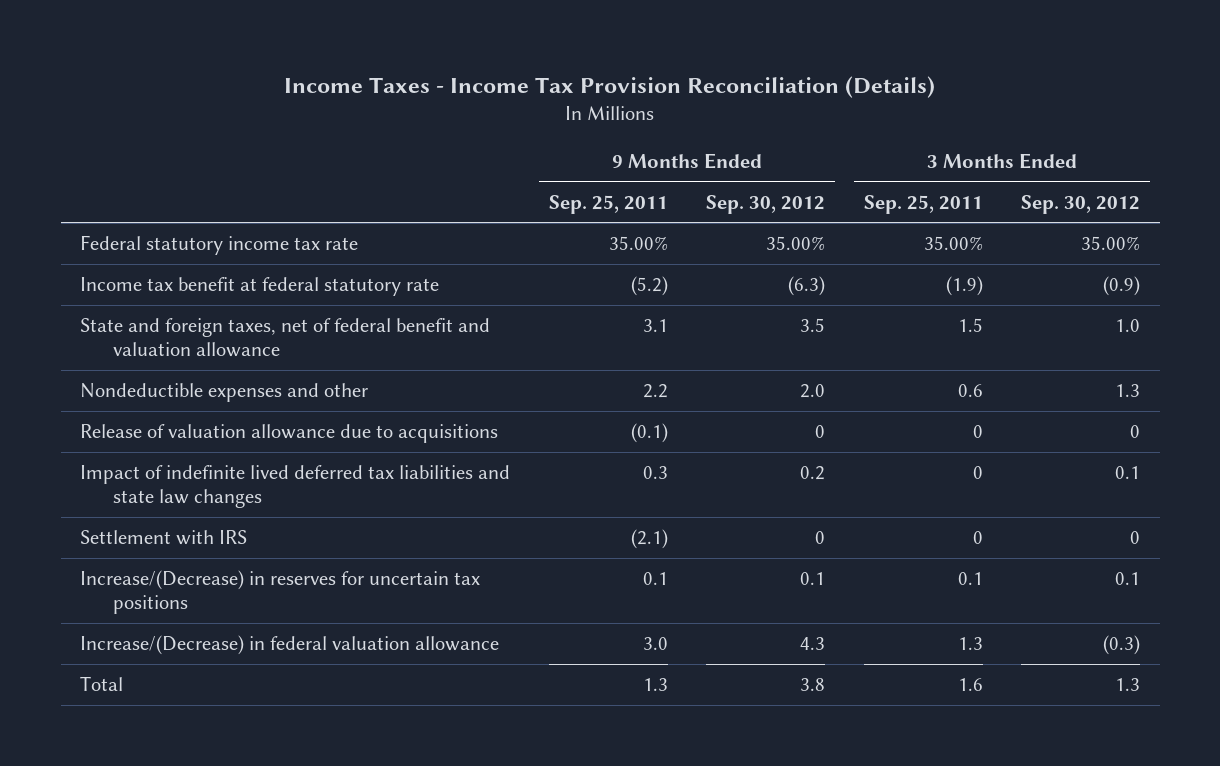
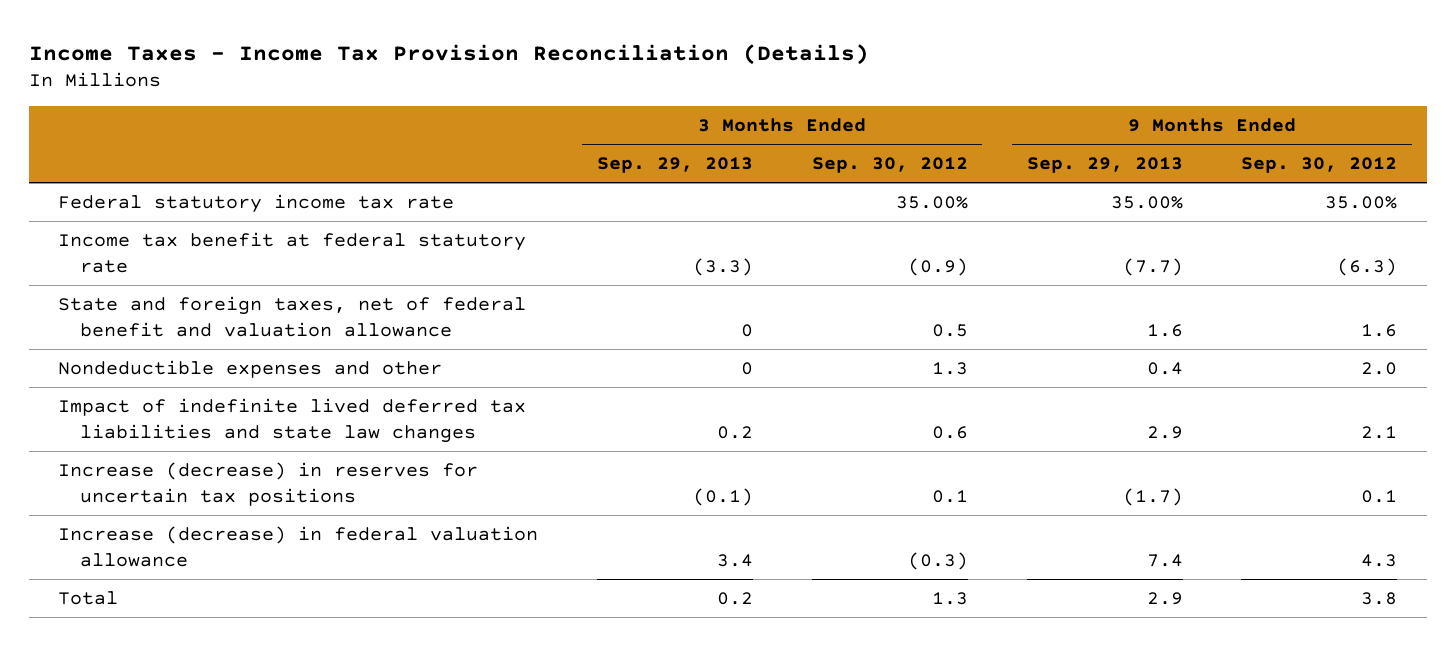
[548,194,668,214] Sep. 25, 2011 -> none
[863,194,983,214] Sep. 25, 2011 -> none
none -> [596,157,753,174] Sep. 29, 2013
none -> [1026,157,1183,174] Sep. 29, 2013
[800,317,826,332] 3.5 -> [1361,323,1398,337] 1.6
[1115,318,1141,332] 1.0 -> [931,323,968,337] 0.5
[80,423,499,443] Release of valuation allowance due to acquisitions -> none
[80,529,248,545] Settlement with IRS -> none
[800,465,826,480] 0.2 -> [1361,425,1398,439] 2.1
[1115,465,1141,479] 0.1 -> [931,425,968,439] 0.6
[80,569,481,615] Increase/(Decrease) in reserves for uncertain tax positions -> [58,461,479,506] Increase (decrease) in reserves for uncertain tax positions
[80,634,500,655] Increase/(Decrease) in federal valuation allowance -> [58,525,539,567] Increase (decrease) in federal valuation allowance

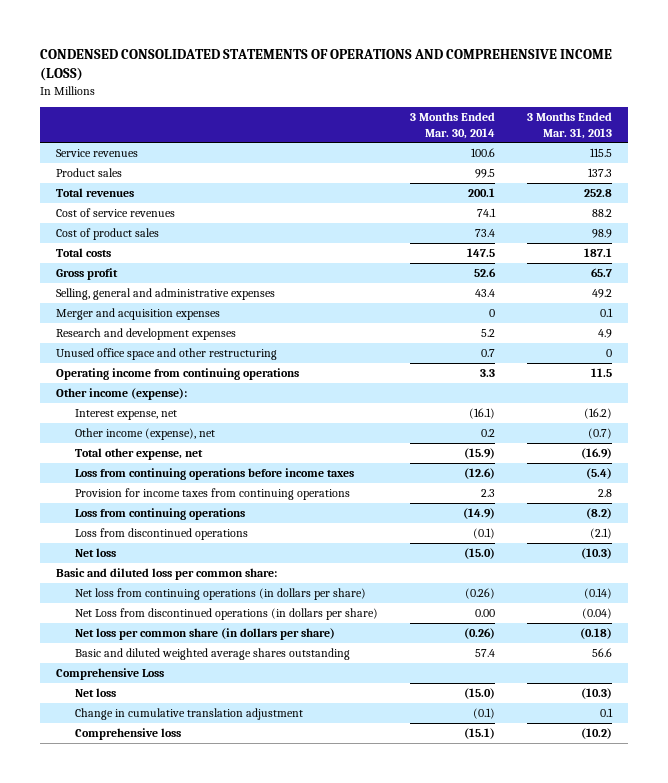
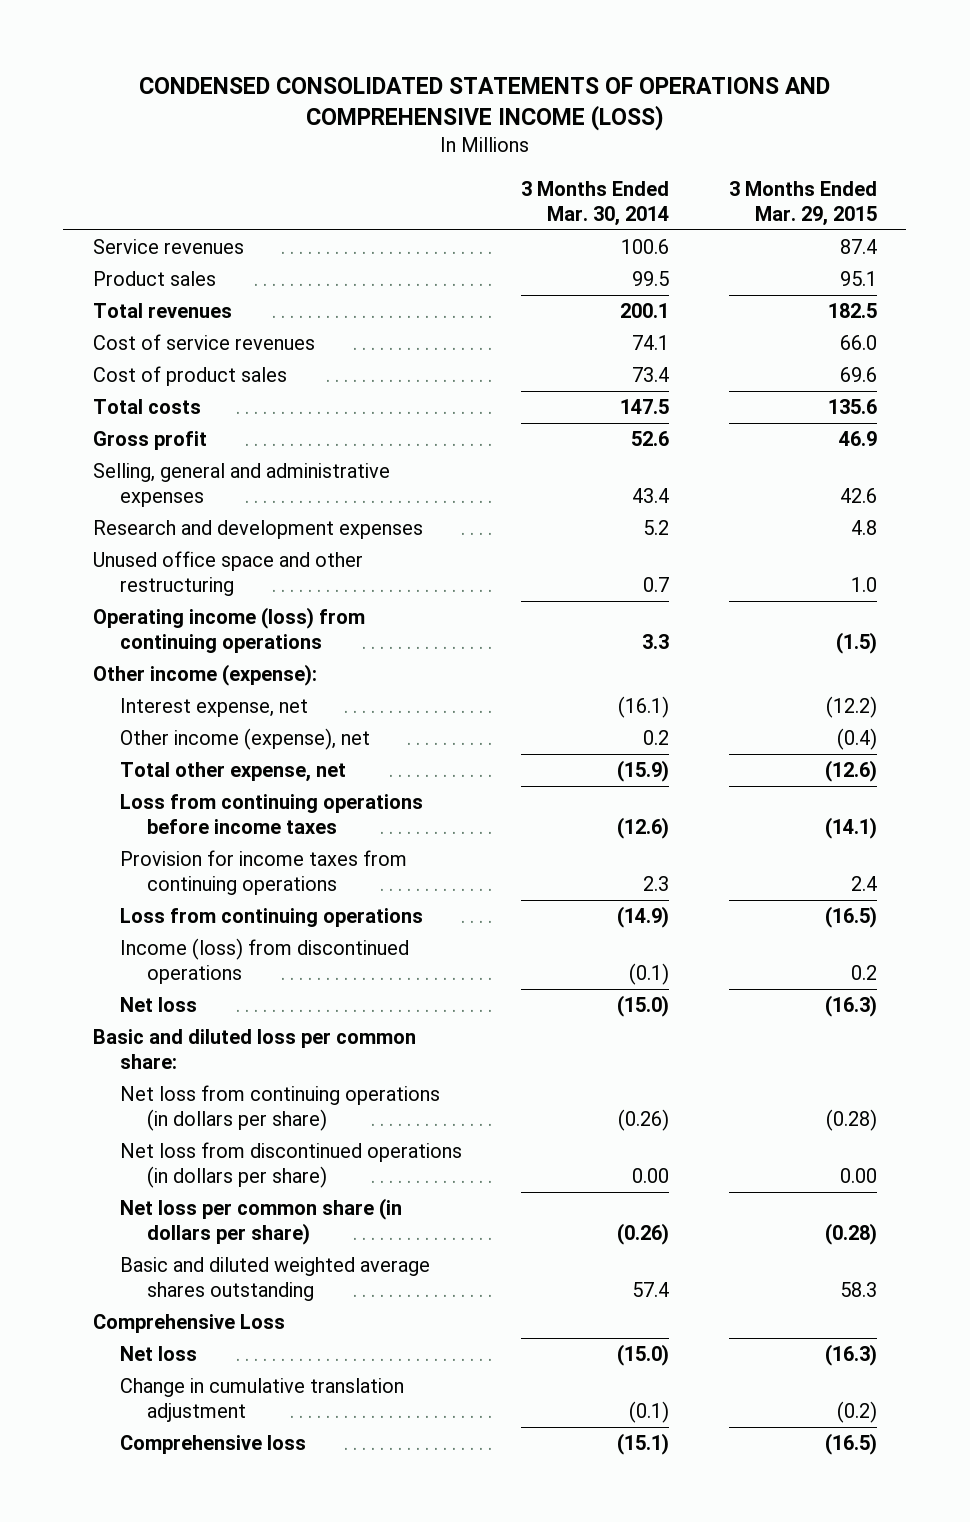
[526,111,612,139] 3 Months Ended Mar. 31, 2013 -> none
none -> [728,180,877,226] 3 Months Ended Mar. 29, 2015
[55,308,220,321] Merger and acquisition expenses -> none
[55,368,299,381] Operating income from continuing operations -> [92,607,365,654] Operating income (loss) from continuing operations
[75,528,249,541] Loss from discontinued operations -> [120,938,410,985] Income (loss) from discontinued operations
[75,608,379,621] Net Loss from discontinued operations (in dollars per share) -> [120,1142,463,1189] Net loss from discontinued operations (in dollars per share)

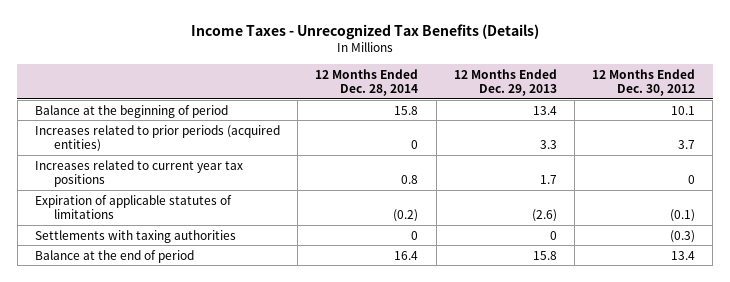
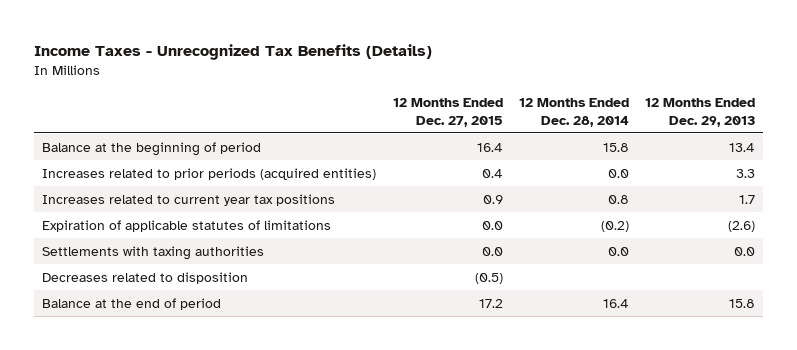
[592,68,696,97] 12 Months Ended Dec. 30, 2012 -> none
none -> [392,97,503,127] 12 Months Ended Dec. 27, 2015
[411,139,419,149] 0 -> [607,168,629,178] 0.0
[411,230,419,240] 0 -> [607,246,629,256] 0.0
[549,230,557,240] 0 -> [734,246,756,256] 0.0
none -> [42,271,249,284] Decreases related to disposition

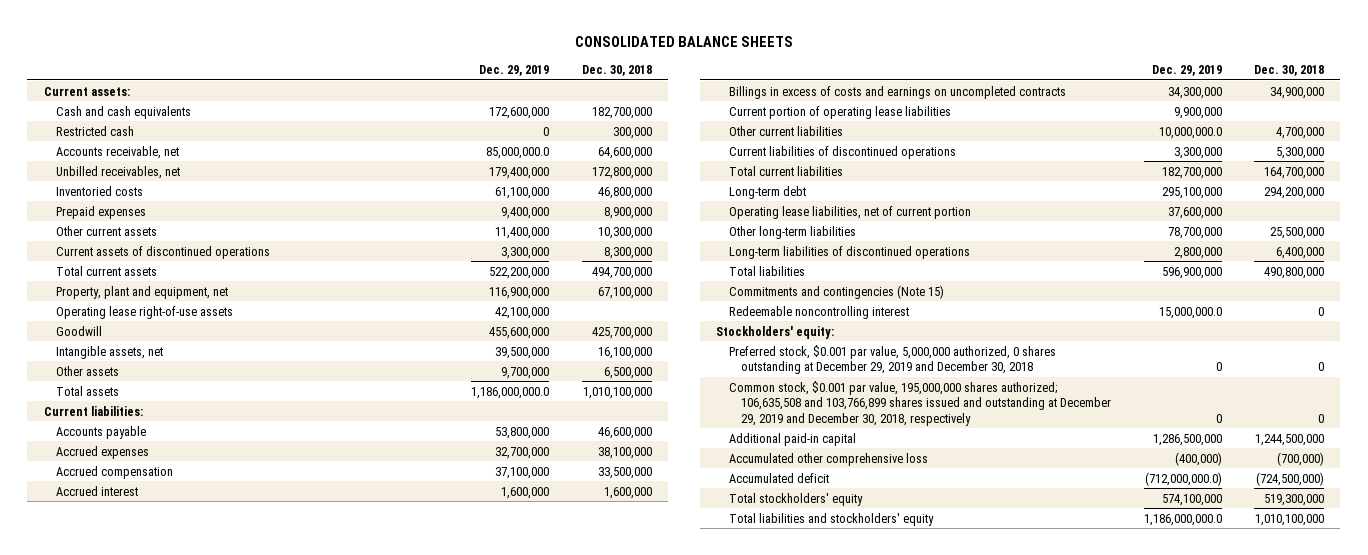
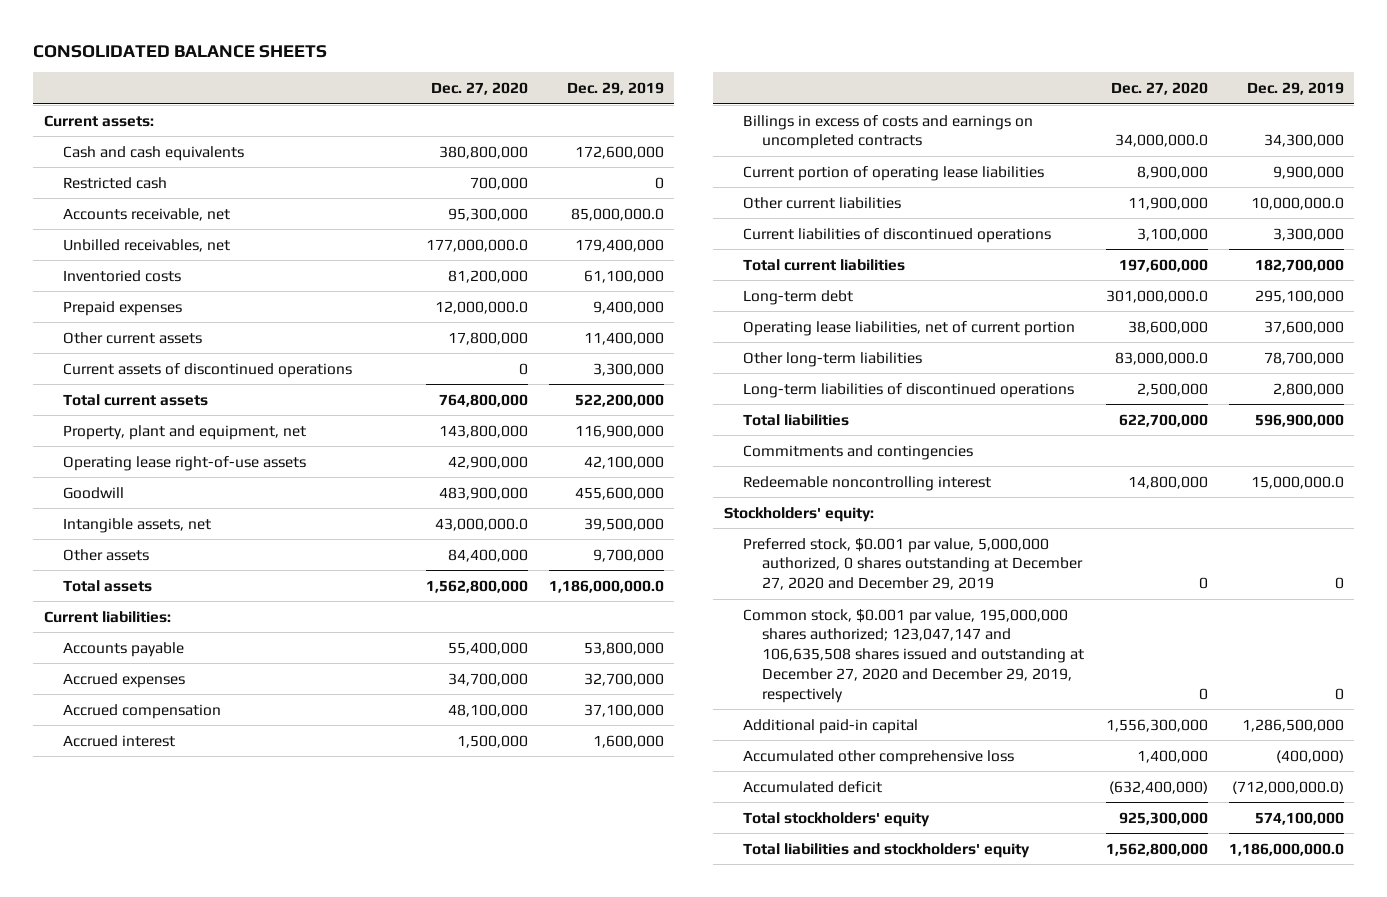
[581,65,652,77] Dec. 30, 2018 -> none
none -> [430,82,528,96] Dec. 27, 2020
[728,284,944,299] Commitments and contingencies (Note 15) -> [742,444,973,460] Commitments and contingencies
[728,344,1056,375] Preferred stock, $0.001 par value, 5,000,000 authorized, 0 shares outstanding at December 29, 2019 and December 30, 2018 -> [742,537,1084,591] Preferred stock, $0.001 par value, 5,000,000 authorized, 0 shares outstanding at December 27, 2020 and December 29, 2019
[728,380,1112,426] Common stock, $0.001 par value, 195,000,000 shares authorized; 106,635,508 and 103,766,899 shares issued and outstanding at December 29, 2019 and December 30, 2018, respectively -> [742,608,1085,703] Common stock, $0.001 par value, 195,000,000 shares authorized; 123,047,147 and 106,635,508 shares issued and outstanding at December 27, 2020 and December 29, 2019, respectively

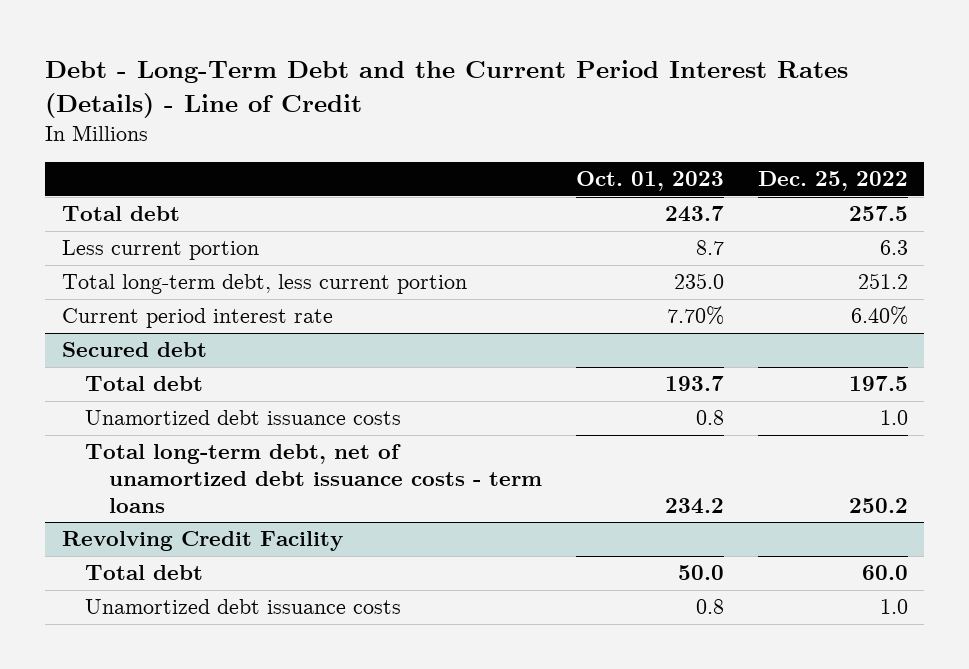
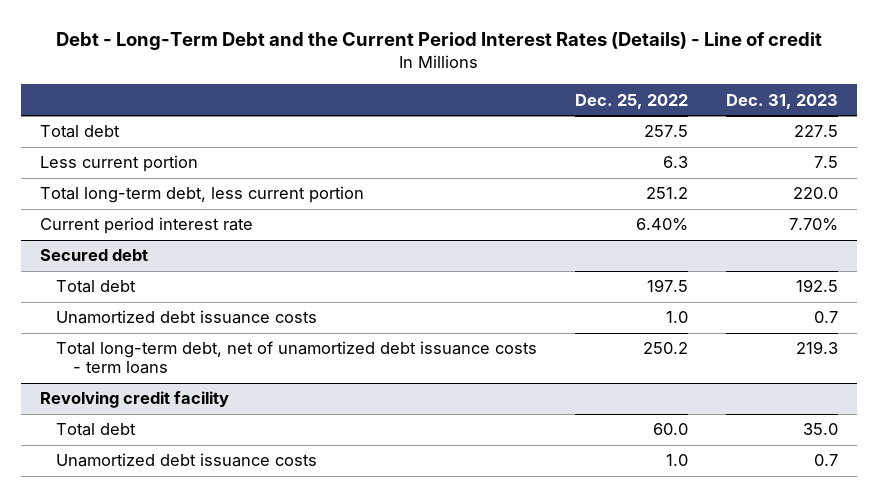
[44,60,848,118] Debt - Long-Term Debt and the Current Period Interest Rates (Details) - Line of Credit -> [55,31,822,50] Debt - Long-Term Debt and the Current Period Interest Rates (Details) - Line of credit
[575,171,724,192] Oct. 01, 2023 -> none
none -> [726,93,839,109] Dec. 31, 2023
[61,531,343,552] Revolving Credit Facility -> [39,391,229,409] Revolving credit facility

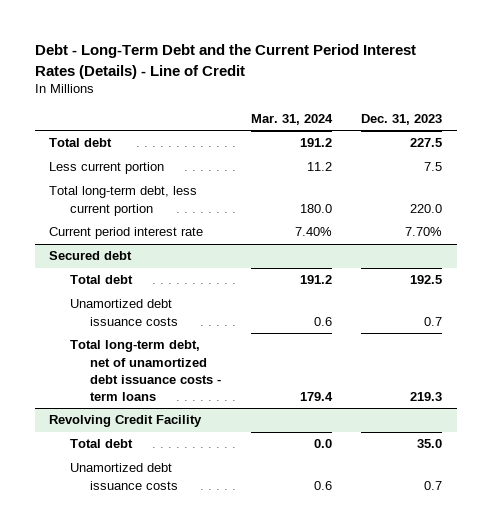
[55,31,822,50] Debt - Long-Term Debt and the Current Period Interest Rates (Details) - Line of credit -> [34,44,416,79] Debt - Long-Term Debt and the Current Period Interest Rates (Details) - Line of Credit
[575,93,689,109] Dec. 25, 2022 -> none
none -> [250,114,333,126] Mar. 31, 2024
[39,391,229,409] Revolving credit facility -> [49,415,203,428] Revolving Credit Facility

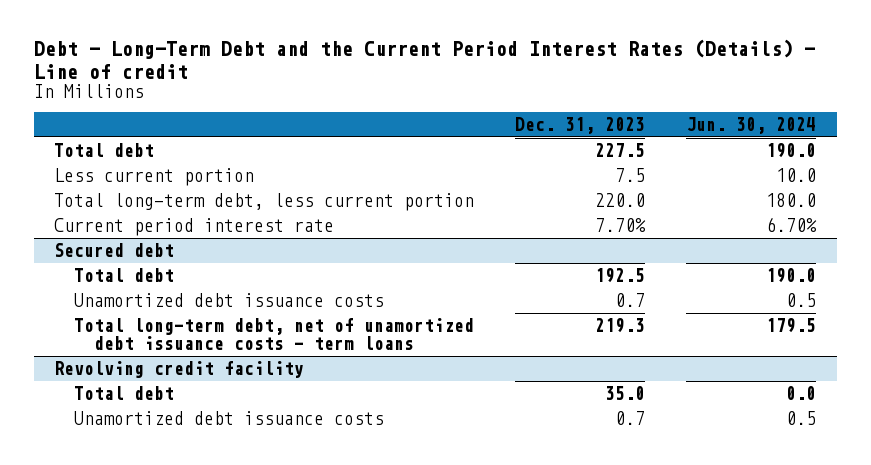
[34,44,416,79] Debt - Long-Term Debt and the Current Period Interest Rates (Details) - Line of Credit -> [33,39,815,79] Debt - Long-Term Debt and the Current Period Interest Rates (Details) - Line of credit
[250,114,333,126] Mar. 31, 2024 -> none
none -> [686,117,817,135] Jun. 30, 2024
[49,415,203,428] Revolving Credit Facility -> [54,360,305,378] Revolving credit facility

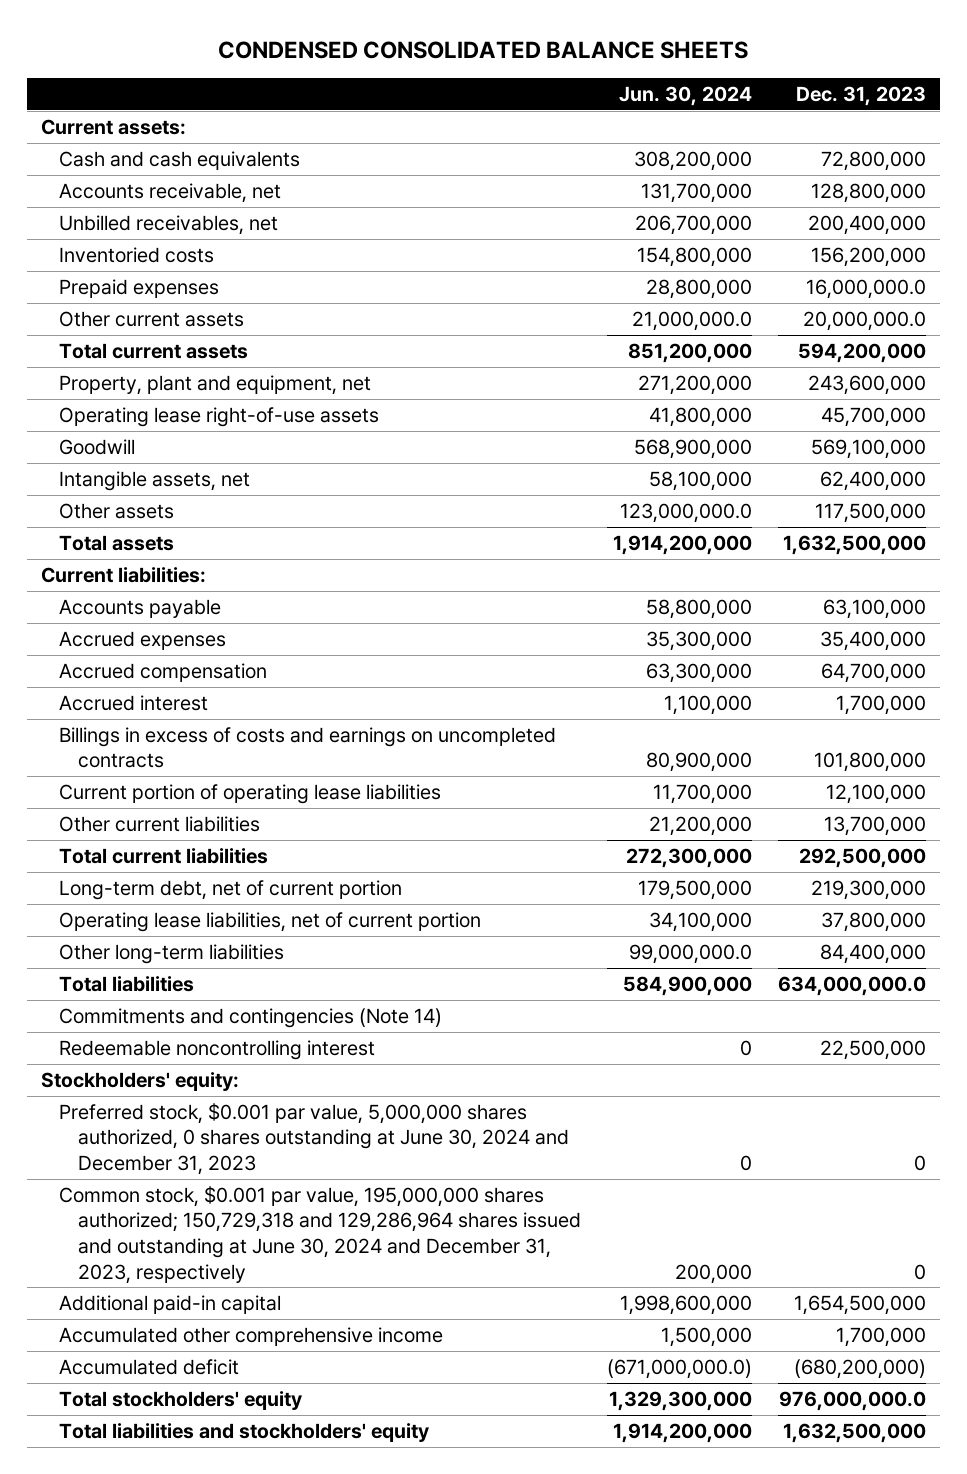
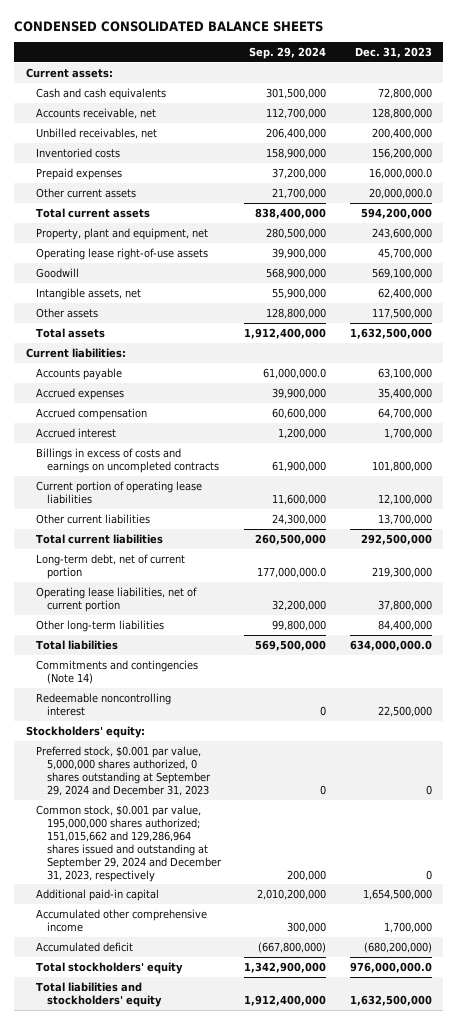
[619,85,753,106] Jun. 30, 2024 -> none
none -> [249,47,327,60] Sep. 29, 2024
[59,1102,569,1175] Preferred stock, $0.001 par value, 5,000,000 shares authorized, 0 shares outstanding at June 30, 2024 and December 31, 2023 -> [36,745,211,796] Preferred stock, $0.001 par value, 5,000,000 shares authorized, 0 shares outstanding at September 29, 2024 and December 31, 2023
[59,1185,581,1284] Common stock, $0.001 par value, 195,000,000 shares authorized; 150,729,318 and 129,286,964 shares issued and outstanding at June 30, 2024 and December 31, 2023, respectively -> [36,804,222,882] Common stock, $0.001 par value, 195,000,000 shares authorized; 151,015,662 and 129,286,964 shares issued and outstanding at September 29, 2024 and December 31, 2023, respectively

